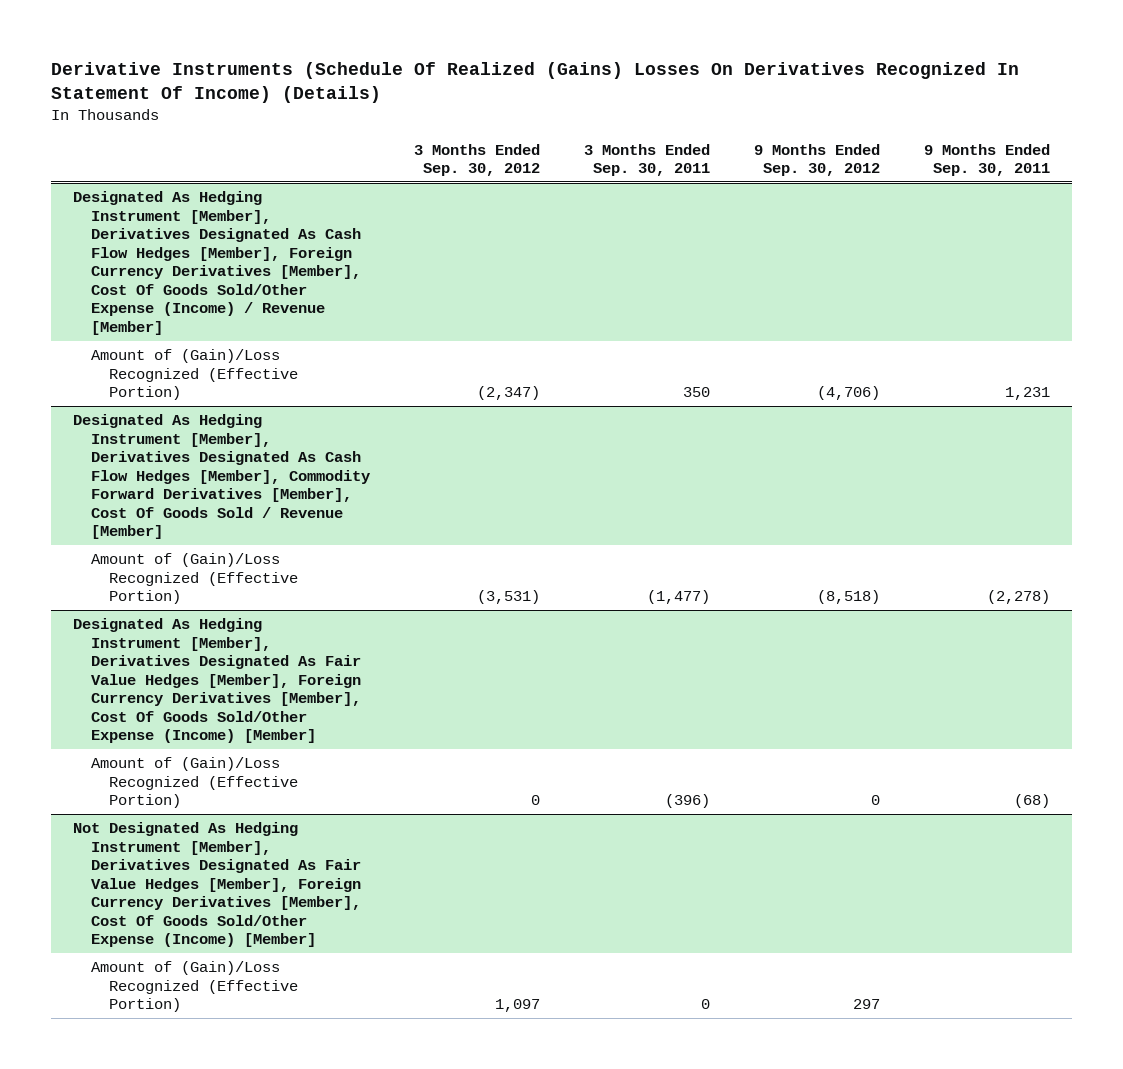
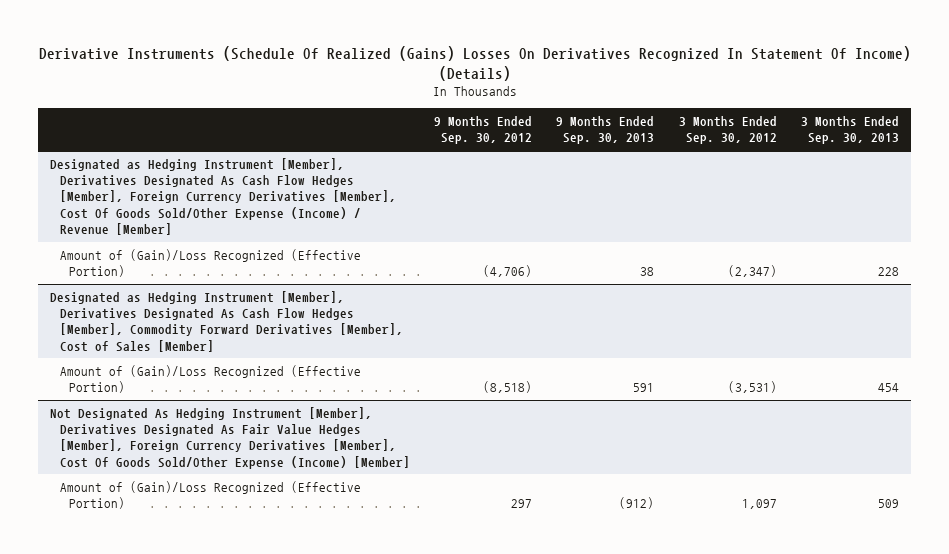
[583,143,710,177] 3 Months Ended Sep. 30, 2011 -> none
[924,143,1051,177] 9 Months Ended Sep. 30, 2011 -> none
none -> [556,116,655,145] 9 Months Ended Sep. 30, 2013
none -> [800,116,899,145] 3 Months Ended Sep. 30, 2013
[72,191,361,336] Designated As Hedging Instrument [Member], Derivatives Designated As Cash Flow Hedges [Member], Foreign Currency Derivatives [Member], Cost Of Goods Sold/Other Expense (Income) / Revenue [Member] -> [50,158,396,235] Designated as Hedging Instrument [Member], Derivatives Designated As Cash Flow Hedges [Member], Foreign Currency Derivatives [Member], Cost Of Goods Sold/Other Expense (Income) / Revenue [Member]
[72,414,370,540] Designated As Hedging Instrument [Member], Derivatives Designated As Cash Flow Hedges [Member], Commodity Forward Derivatives [Member], Cost Of Goods Sold / Revenue [Member] -> [50,291,403,352] Designated as Hedging Instrument [Member], Derivatives Designated As Cash Flow Hedges [Member], Commodity Forward Derivatives [Member], Cost of Sales [Member]
[72,618,361,744] Designated As Hedging Instrument [Member], Derivatives Designated As Fair Value Hedges [Member], Foreign Currency Derivatives [Member], Cost Of Goods Sold/Other Expense (Income) [Member] -> none
[90,757,298,809] Amount of (Gain)/Loss Recognized (Effective Portion) -> none

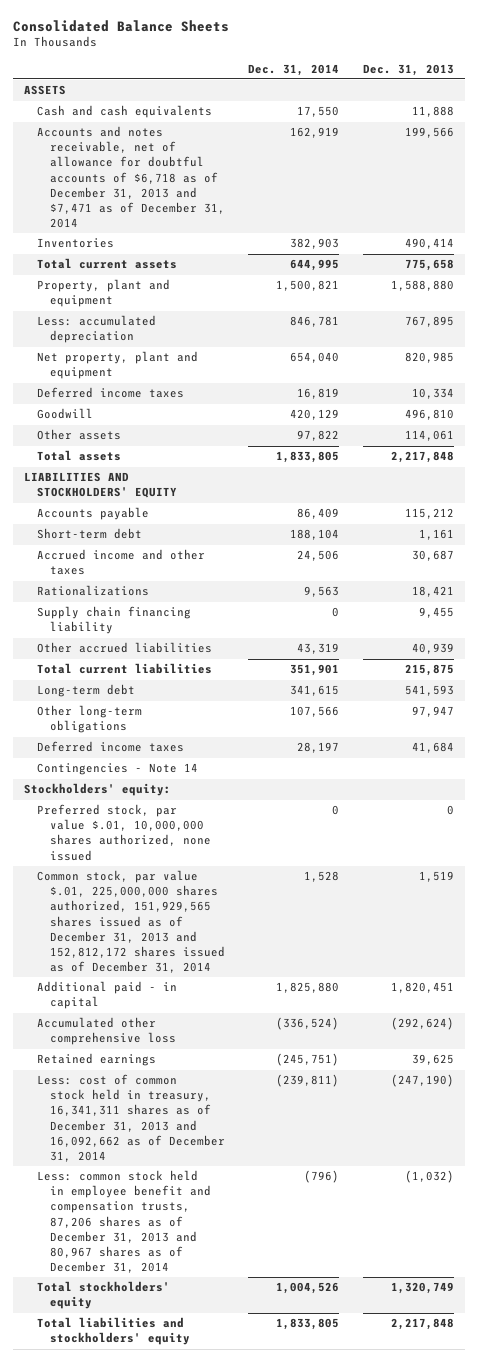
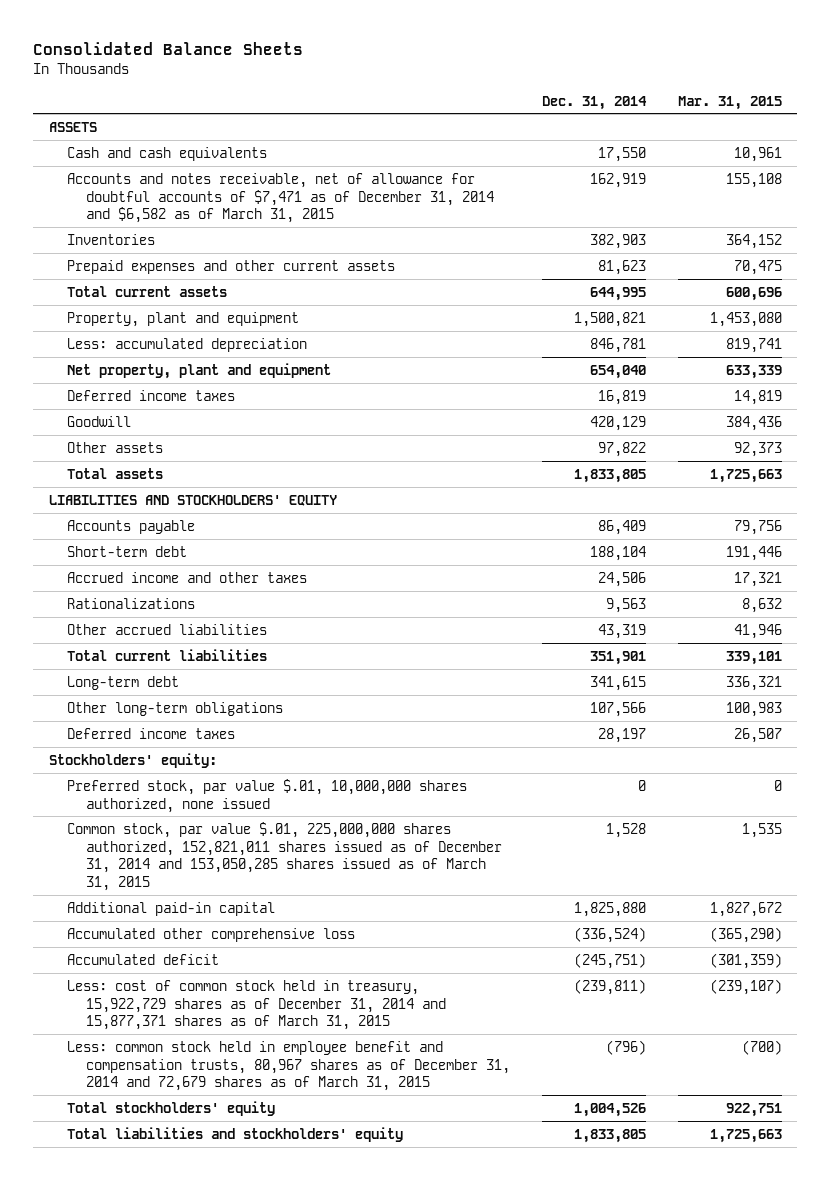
[362,63,454,76] Dec. 31, 2013 -> none
none -> [677,95,782,110] Mar. 31, 2015
[37,126,225,228] Accounts and notes receivable, net of allowance for doubtful accounts of $6,718 as of December 31, 2013 and $7,471 as of December 31, 2014 -> [67,172,495,224] Accounts and notes receivable, net of allowance for doubtful accounts of $7,471 as of December 31, 2014 and $6,582 as of March 31, 2015
none -> [67,259,396,274] Prepaid expenses and other current assets
[37,606,192,635] Supply chain financing liability -> none
[37,763,199,776] Contingencies - Note 14 -> none
[37,870,225,973] Common stock, par value $.01, 225,000,000 shares authorized, 151,929,565 shares issued as of December 31, 2013 and 152,812,172 shares issued as of December 31, 2014 -> [67,821,503,892] Common stock, par value $.01, 225,000,000 shares authorized, 152,821,011 shares issued as of December 31, 2014 and 153,050,285 shares issued as of March 31, 2015
[37,981,178,1010] Additional paid - in capital -> [67,901,276,916] Additional paid-in capital
[37,1053,157,1067] Retained earnings -> [67,953,220,965] Accumulated deficit
[37,1074,225,1162] Less: cost of common stock held in treasury, 16,341,311 shares as of December 31, 2013 and 16,092,662 as of December 31, 2014 -> [67,979,447,1031] Less: cost of common stock held in treasury, 15,922,729 shares as of December 31, 2014 and 15,877,371 shares as of March 31, 2015
[37,1170,211,1273] Less: common stock held in employee benefit and compensation trusts, 87,206 shares as of December 31, 2013 and 80,967 shares as of December 31, 2014 -> [67,1040,511,1092] Less: common stock held in employee benefit and compensation trusts, 80,967 shares as of December 31, 2014 and 72,679 shares as of March 31, 2015

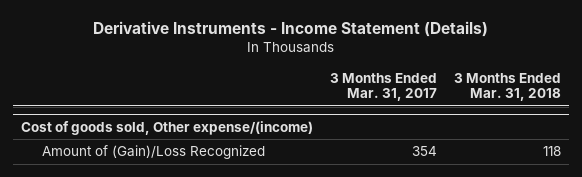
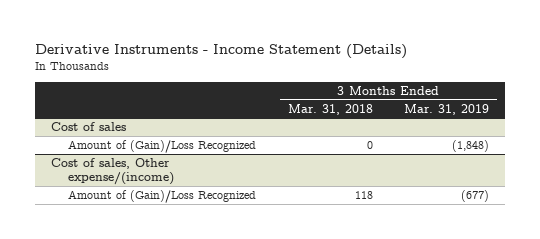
[330,72,438,102] 3 Months Ended Mar. 31, 2017 -> none
none -> [403,103,489,115] Mar. 31, 2019
none -> [50,122,126,132] Cost of sales
none -> [68,140,257,154] Amount of (Gain)/Loss Recognized
[21,120,314,135] Cost of goods sold, Other expense/(income) -> [50,158,175,186] Cost of sales, Other expense/(income)

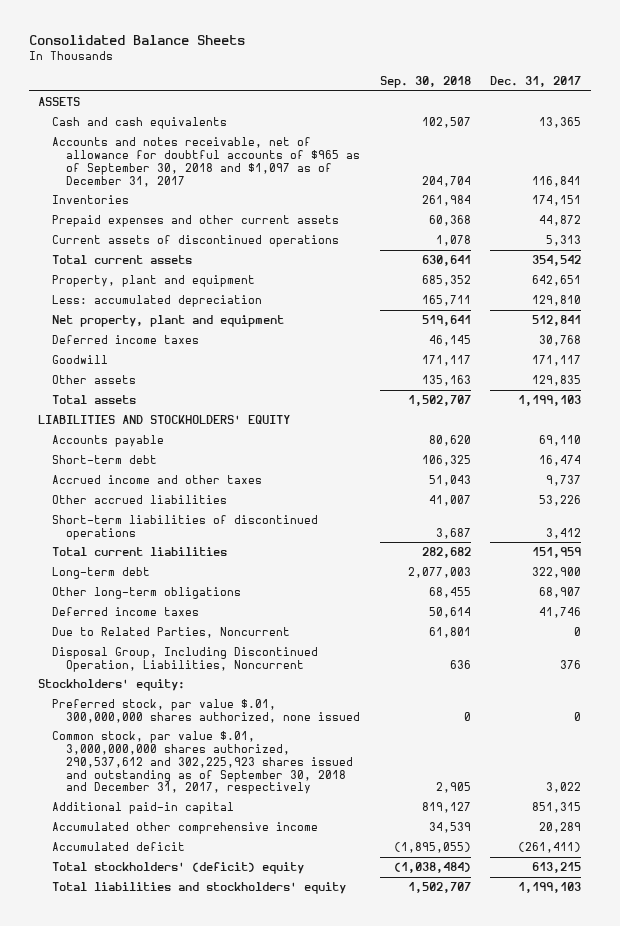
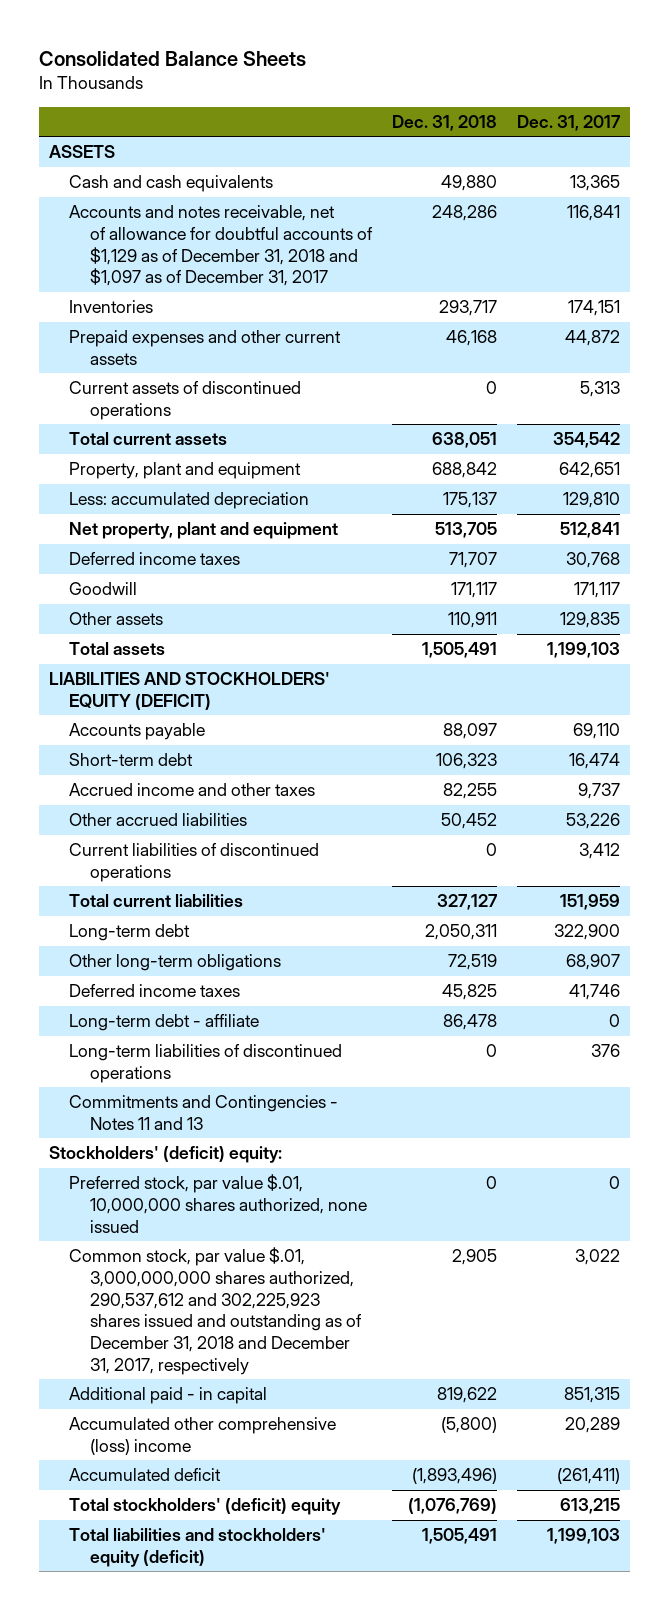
[379,75,471,88] Sep. 30, 2018 -> none
none -> [391,115,497,132] Dec. 31, 2018
[52,136,361,187] Accounts and notes receivable, net of allowance for doubtful accounts of $965 as of September 30, 2018 and $1,097 as of December 31, 2017 -> [69,205,373,287] Accounts and notes receivable, net of allowance for doubtful accounts of $1,129 as of December 31, 2018 and $1,097 as of December 31, 2017
[38,414,291,424] LIABILITIES AND STOCKHOLDERS' EQUITY -> [48,672,330,710] LIABILITIES AND STOCKHOLDERS' EQUITY (DEFICIT)
[52,514,319,540] Short-term liabilities of discontinued operations -> [69,843,320,882] Current liabilities of discontinued operations
[52,626,291,638] Due to Related Parties, Noncurrent -> [69,1014,260,1032] Long-term debt - affiliate
[52,646,319,672] Disposal Group, Including Discontinued Operation, Liabilities, Noncurrent -> [69,1044,343,1083] Long-term liabilities of discontinued operations
none -> [69,1095,339,1130] Commitments and Contingencies - Notes 11 and 13
[38,678,186,691] Stockholders' equity: -> [48,1146,282,1164] Stockholders' (deficit) equity:
[52,698,361,723] Preferred stock, par value $.01, 300,000,000 shares authorized, none issued -> [69,1174,367,1233] Preferred stock, par value $.01, 10,000,000 shares authorized, none issued
[52,730,354,795] Common stock, par value $.01, 3,000,000,000 shares authorized, 290,537,612 and 302,225,923 shares issued and outstanding as of September 30, 2018 and December 31, 2017, respectively -> [69,1247,362,1375] Common stock, par value $.01, 3,000,000,000 shares authorized, 290,537,612 and 302,225,923 shares issued and outstanding as of December 31, 2018 and December 31, 2017, respectively
[52,801,235,814] Additional paid-in capital -> [69,1387,268,1405] Additional paid - in capital
[52,821,319,834] Accumulated other comprehensive income -> [69,1417,337,1455] Accumulated other comprehensive (loss) income
[52,881,347,894] Total liabilities and stockholders' equity -> [69,1528,327,1567] Total liabilities and stockholders' equity (deficit)

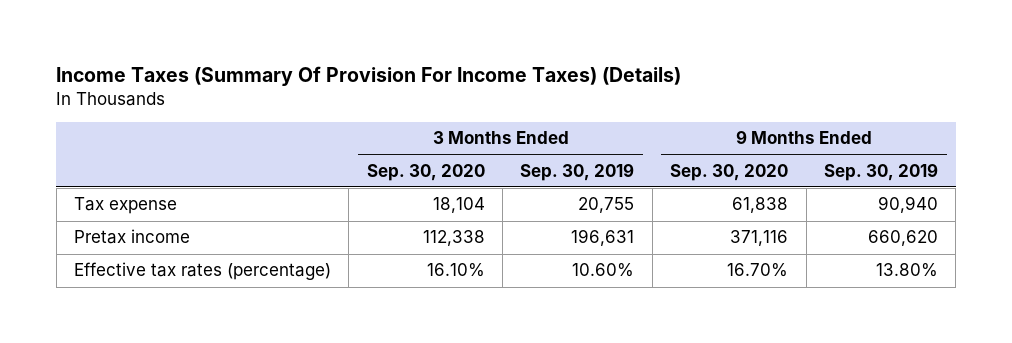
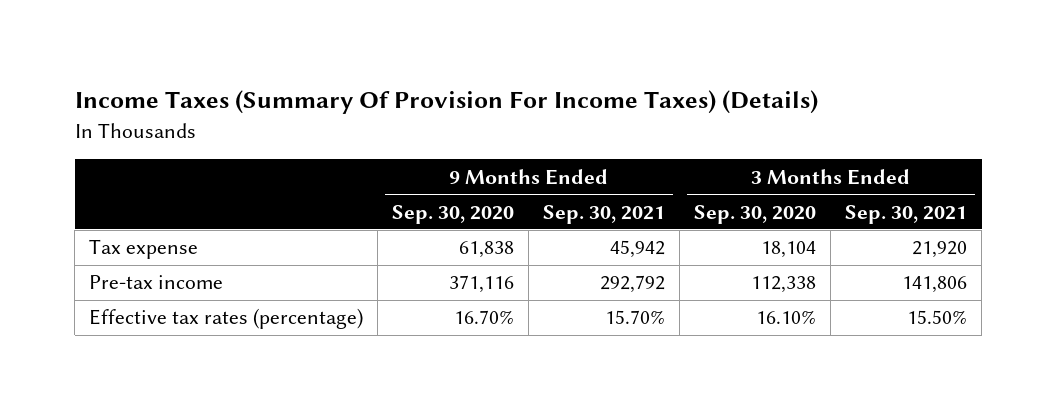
[520,162,635,181] Sep. 30, 2019 -> none
[823,162,938,181] Sep. 30, 2019 -> none
none -> [543,204,666,224] Sep. 30, 2021
none -> [845,204,968,224] Sep. 30, 2021
[73,229,190,245] Pretax income -> [89,275,224,290] Pre-tax income

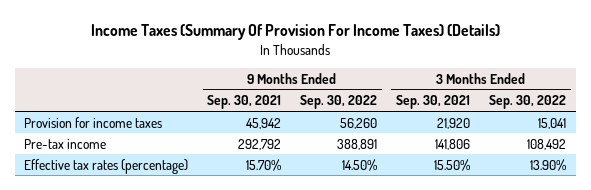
[392,204,515,224] Sep. 30, 2020 -> none
[694,204,817,224] Sep. 30, 2020 -> none
none -> [300,95,378,110] Sep. 30, 2022
none -> [489,95,567,110] Sep. 30, 2022
[89,239,199,260] Tax expense -> [24,116,163,128] Provision for income taxes

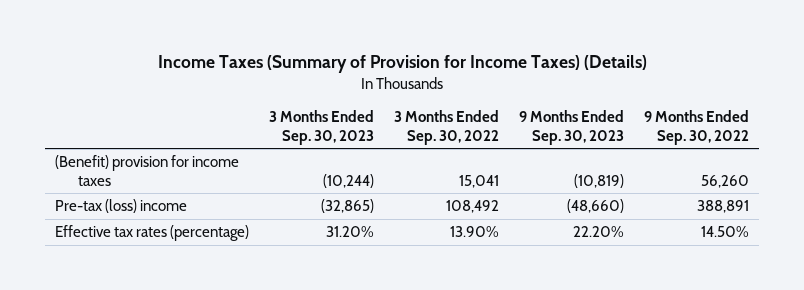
[91,24,501,41] Income Taxes (Summary Of Provision For Income Taxes) (Details) -> [157,55,647,74] Income Taxes (Summary of Provision for Income Taxes) (Details)
[207,95,282,110] Sep. 30, 2021 -> none
[396,95,471,110] Sep. 30, 2021 -> none
none -> [268,109,374,145] 3 Months Ended Sep. 30, 2023
none -> [519,109,625,145] 9 Months Ended Sep. 30, 2023
[24,116,163,128] Provision for income taxes -> [54,155,239,186] (Benefit) provision for income taxes
[24,138,107,149] Pre-tax income -> [54,199,187,214] Pre-tax (loss) income

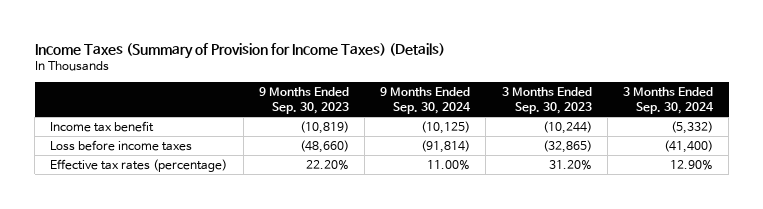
[393,109,499,145] 3 Months Ended Sep. 30, 2022 -> none
[644,109,750,145] 9 Months Ended Sep. 30, 2022 -> none
none -> [380,87,472,114] 9 Months Ended Sep. 30, 2024
none -> [623,87,715,114] 3 Months Ended Sep. 30, 2024
[54,155,239,186] (Benefit) provision for income taxes -> [50,120,155,132] Income tax benefit
[54,199,187,214] Pre-tax (loss) income -> [50,139,193,151] Loss before income taxes

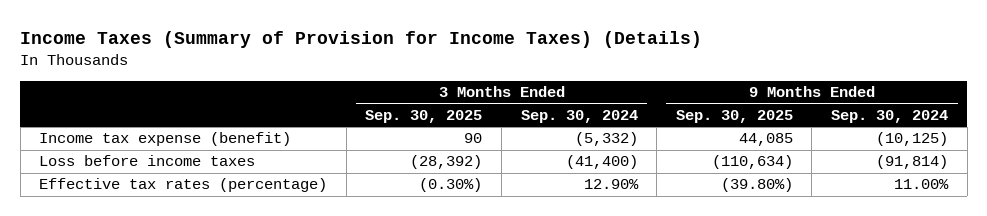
[258,87,349,114] 9 Months Ended Sep. 30, 2023 -> none
[501,87,592,114] 3 Months Ended Sep. 30, 2023 -> none
none -> [365,109,483,123] Sep. 30, 2025
none -> [675,109,793,123] Sep. 30, 2025
[50,120,155,132] Income tax benefit -> [39,132,292,147] Income tax expense (benefit)

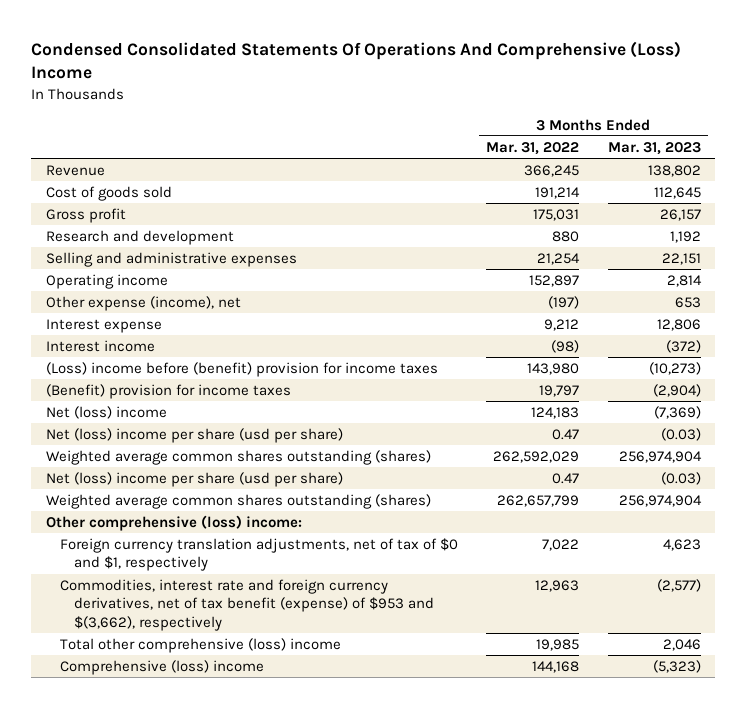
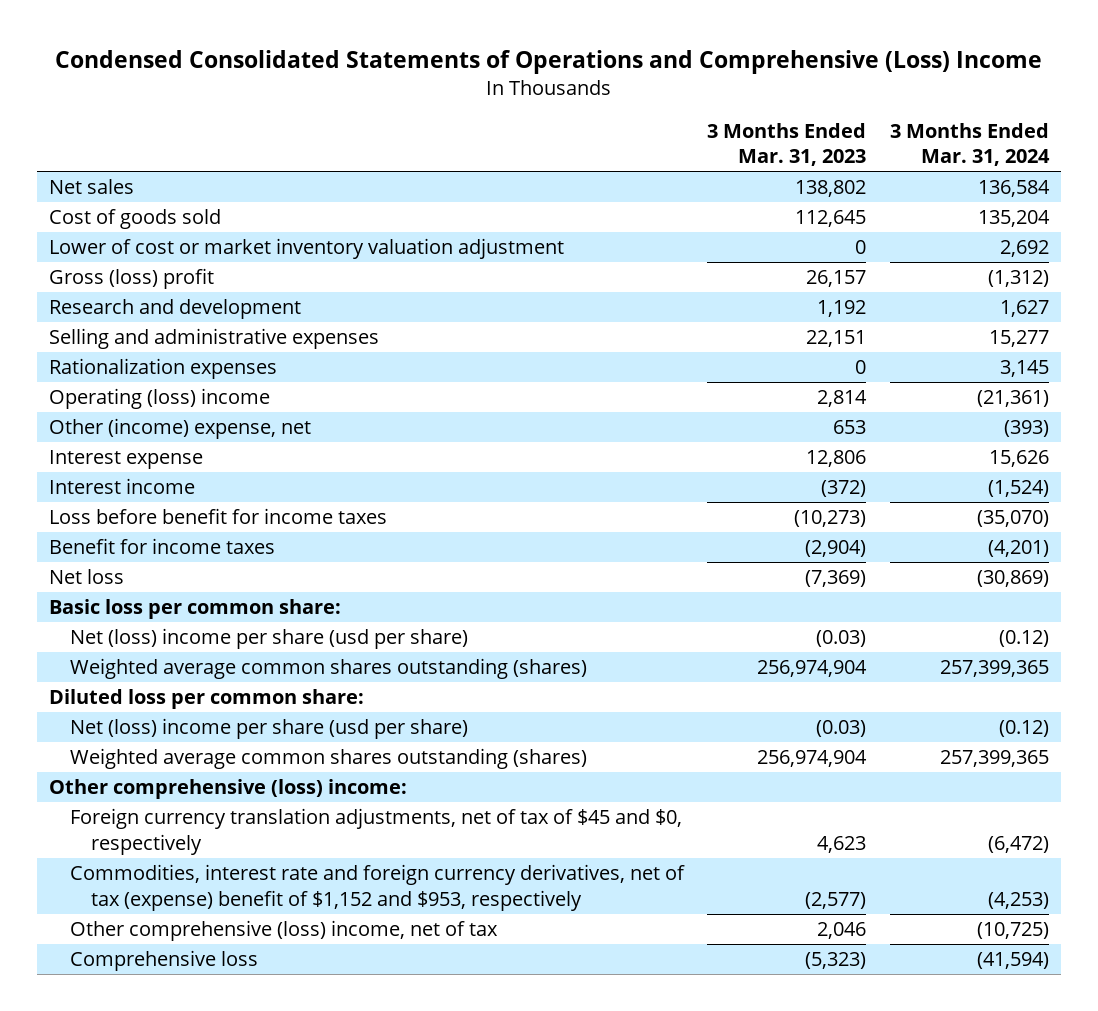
[31,40,682,80] Condensed Consolidated Statements Of Operations And Comprehensive (Loss) Income -> [54,50,1042,75] Condensed Consolidated Statements of Operations and Comprehensive (Loss) Income
[486,141,580,155] Mar. 31, 2022 -> none
none -> [889,122,1050,167] 3 Months Ended Mar. 31, 2024
[45,164,105,176] Revenue -> [48,179,134,195] Net sales
none -> [48,238,564,260] Lower of cost or market inventory valuation adjustment
[45,207,126,223] Gross profit -> [48,268,214,290] Gross (loss) profit
none -> [48,358,277,380] Rationalization expenses
[45,273,168,289] Operating income -> [48,388,270,410] Operating (loss) income
[45,295,241,311] Other expense (income), net -> [48,418,311,440] Other (income) expense, net
[45,361,438,377] (Loss) income before (benefit) provision for income taxes -> [48,508,387,525] Loss before benefit for income taxes
[45,383,291,399] (Benefit) provision for income taxes -> [48,538,275,555] Benefit for income taxes
[45,405,167,419] Net (loss) income -> [48,569,124,585] Net loss
none -> [48,599,341,620] Basic loss per common share:
none -> [48,689,364,710] Diluted loss per common share:
[59,537,458,572] Foreign currency translation adjustments, net of tax of $0 and $1, respectively -> [69,808,682,855] Foreign currency translation adjustments, net of tax of $45 and $0, respectively
[59,578,434,631] Commodities, interest rate and foreign currency derivatives, net of tax benefit (expense) of $953 and $(3,662), respectively -> [69,864,685,911] Commodities, interest rate and foreign currency derivatives, net of tax (expense) benefit of $1,152 and $953, respectively
[59,637,341,653] Total other comprehensive (loss) income -> [69,920,498,942] Other comprehensive (loss) income, net of tax
[59,659,264,675] Comprehensive (loss) income -> [69,950,258,972] Comprehensive loss

